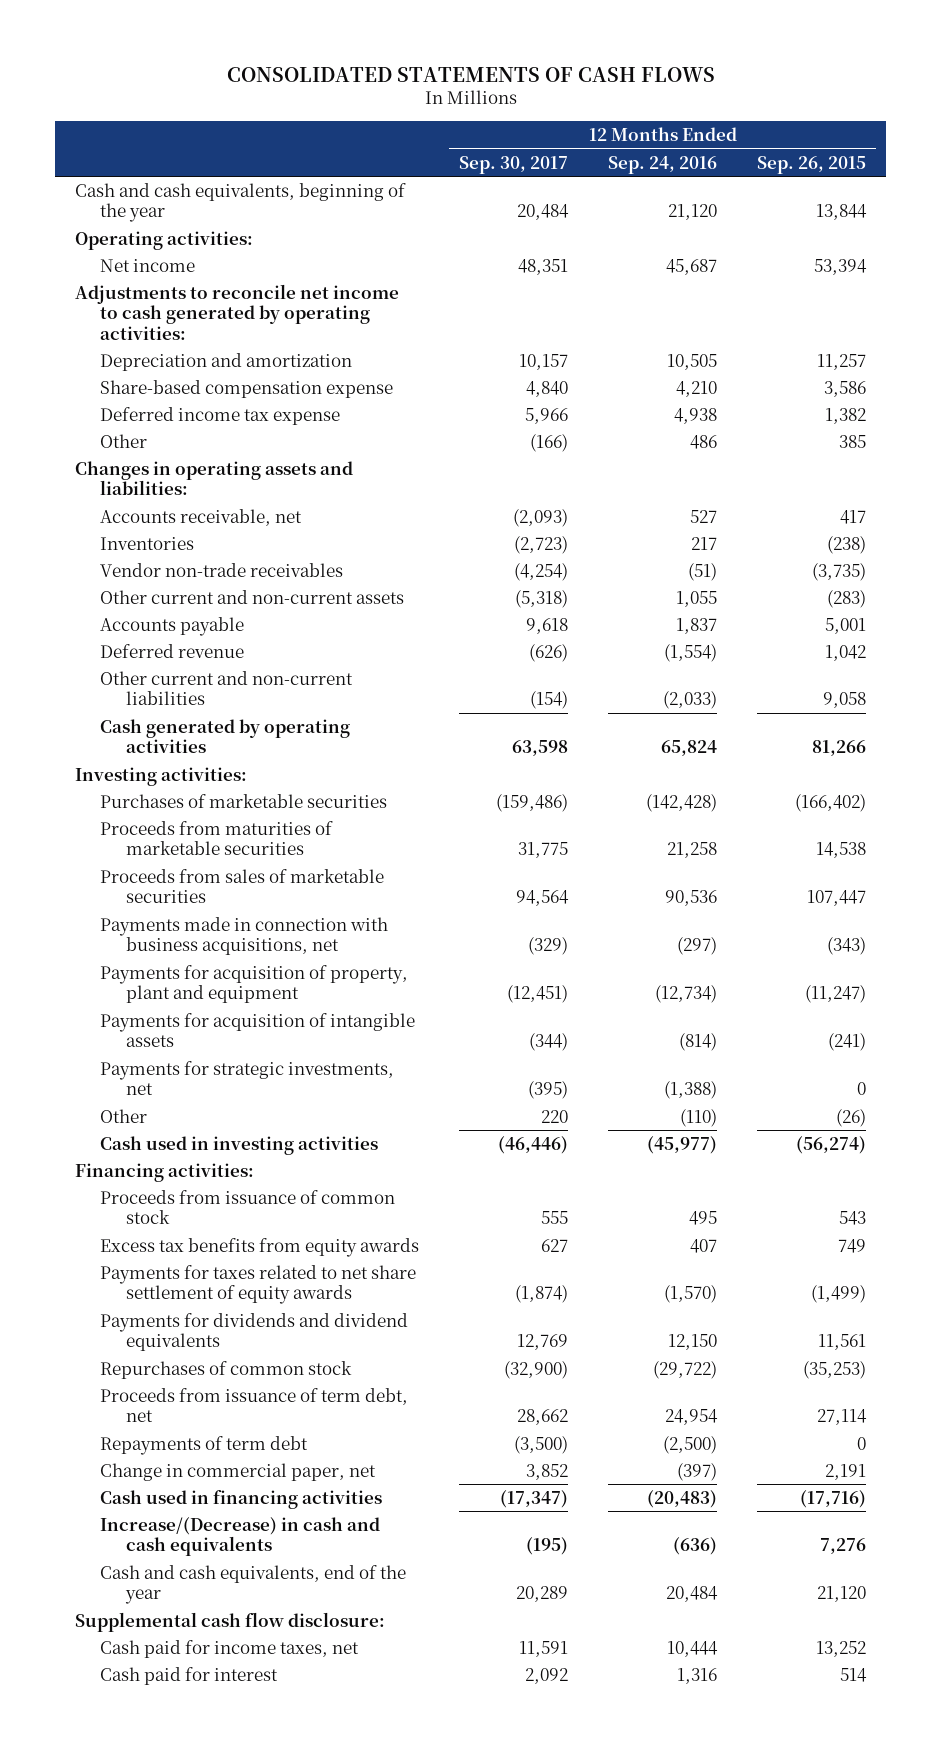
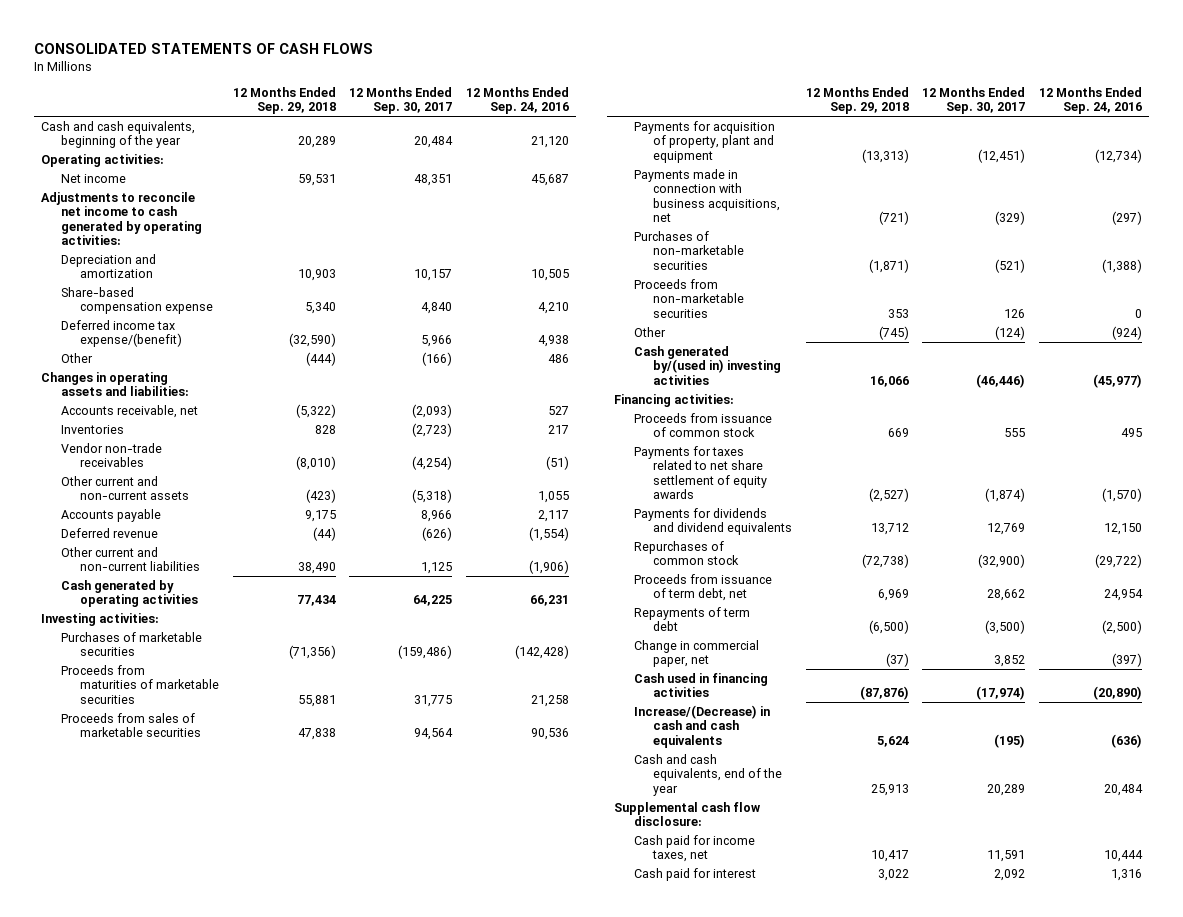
[756,155,866,174] Sep. 26, 2015 -> none
none -> [232,86,336,115] 12 Months Ended Sep. 29, 2018
[100,406,341,425] Deferred income tax expense -> [60,319,183,348] Deferred income tax expense/(benefit)
[526,617,569,634] 9,618 -> [421,509,453,522] 8,966
[676,617,718,634] 1,837 -> [538,509,570,522] 2,117
[530,691,569,710] (154) -> [421,562,453,575] 1,125
[663,691,718,710] (2,033) -> [529,560,570,575] (1,906)
[512,740,569,757] 63,598 -> [413,595,453,607] 64,225
[661,740,718,757] 65,824 -> [530,595,570,607] 66,231
[100,1012,416,1048] Payments for acquisition of intangible assets -> none
[100,1060,395,1096] Payments for strategic investments, net -> none
[100,916,389,956] Payments made in connection with business acquisitions, net -> [633,168,781,223] Payments made in connection with business acquisitions, net
none -> [633,230,745,270] Purchases of non-marketable securities
none -> [633,278,745,318] Proceeds from non-marketable securities
[541,1109,569,1123] 220 -> [995,325,1026,340] (124)
[680,1108,718,1127] (110) -> [1111,325,1142,340] (924)
[100,1135,379,1155] Cash used in investing activities -> [633,345,782,385] Cash generated by/(used in) investing activities
[100,1237,420,1257] Excess tax benefits from equity awards -> none
[500,1489,569,1508] (17,347) -> [976,686,1026,701] (17,974)
[647,1489,718,1508] (20,483) -> [1092,686,1142,701] (20,890)

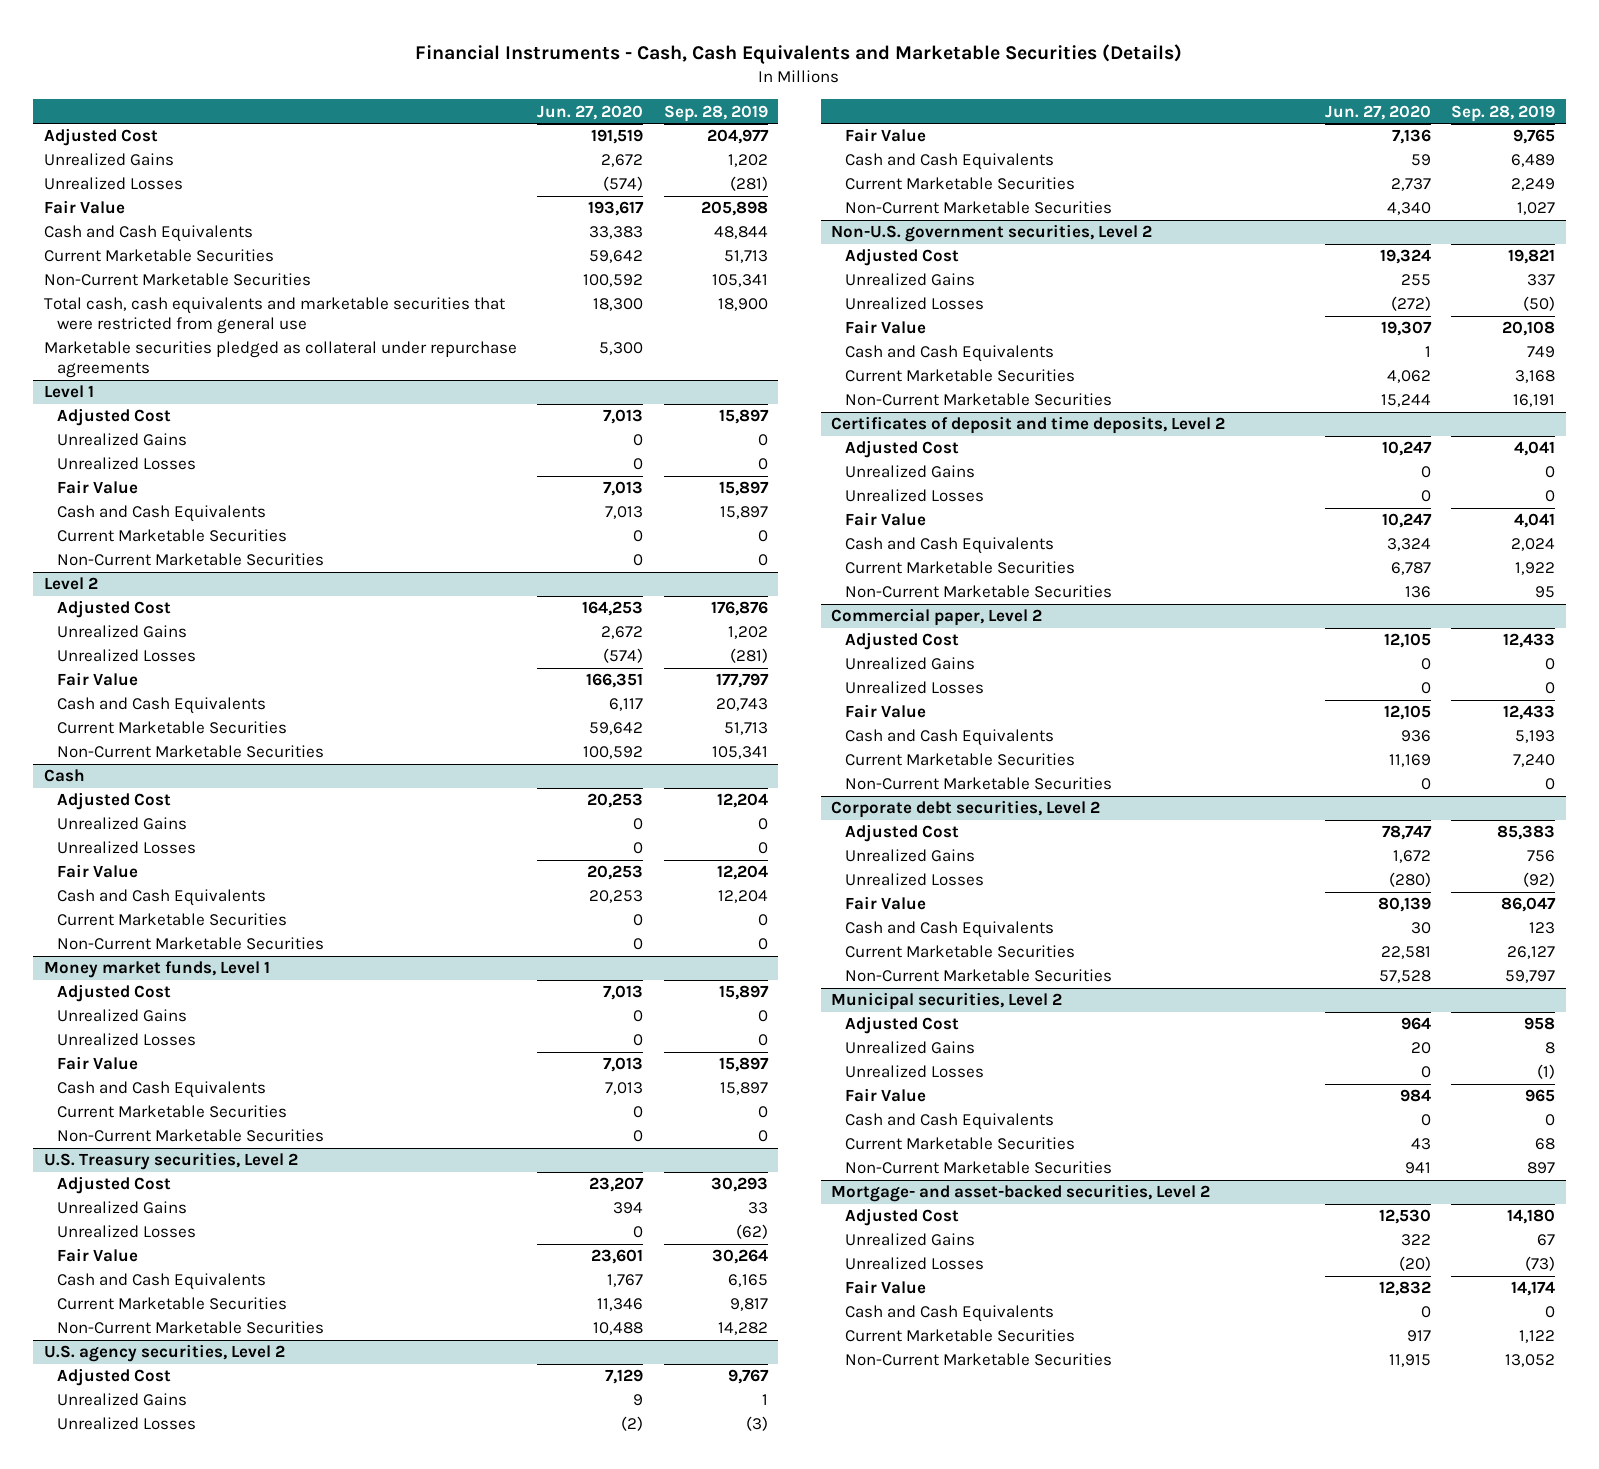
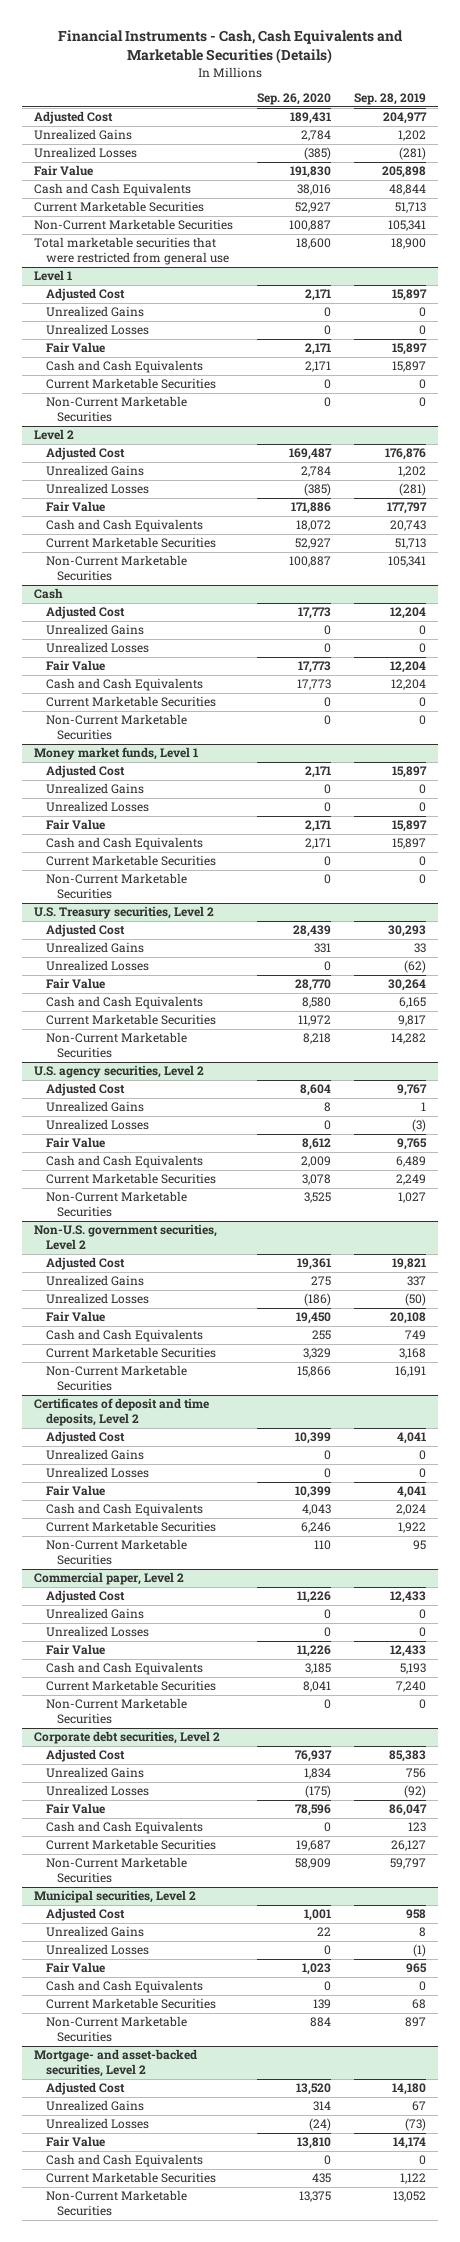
[537,104,644,120] Jun. 27, 2020 -> none
none -> [256,93,331,106] Sep. 26, 2020
[43,341,517,379] Marketable securities pledged as collateral under repurchase agreements -> none
[43,297,505,335] Total cash, cash equivalents and marketable securities that were restricted from general use -> [34,237,229,266] Total marketable securities that were restricted from general use

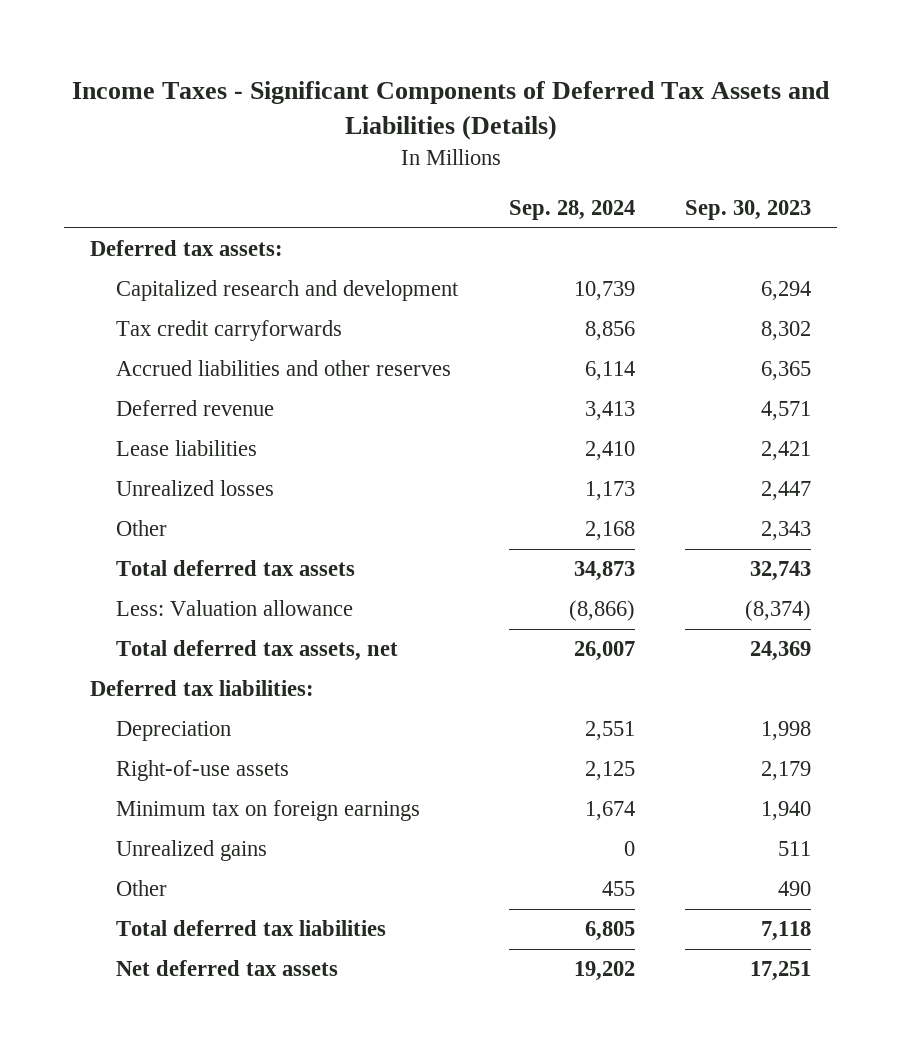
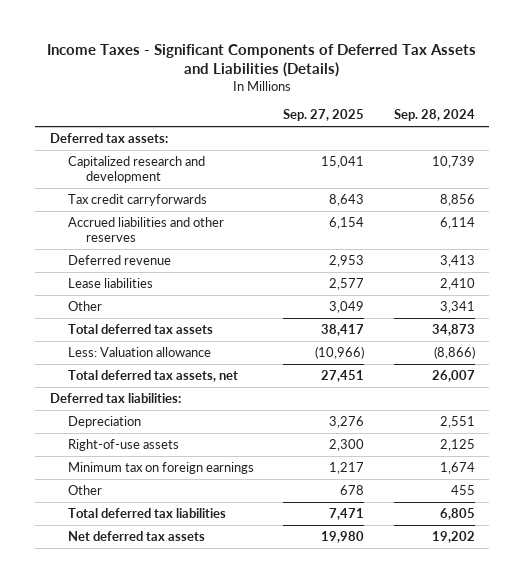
[685,199,812,220] Sep. 30, 2023 -> none
none -> [283,109,365,122] Sep. 27, 2025
[116,480,275,497] Unrealized losses -> none
[584,521,635,541] 2,168 -> [439,300,475,313] 3,341
[116,840,268,862] Unrealized gains -> none

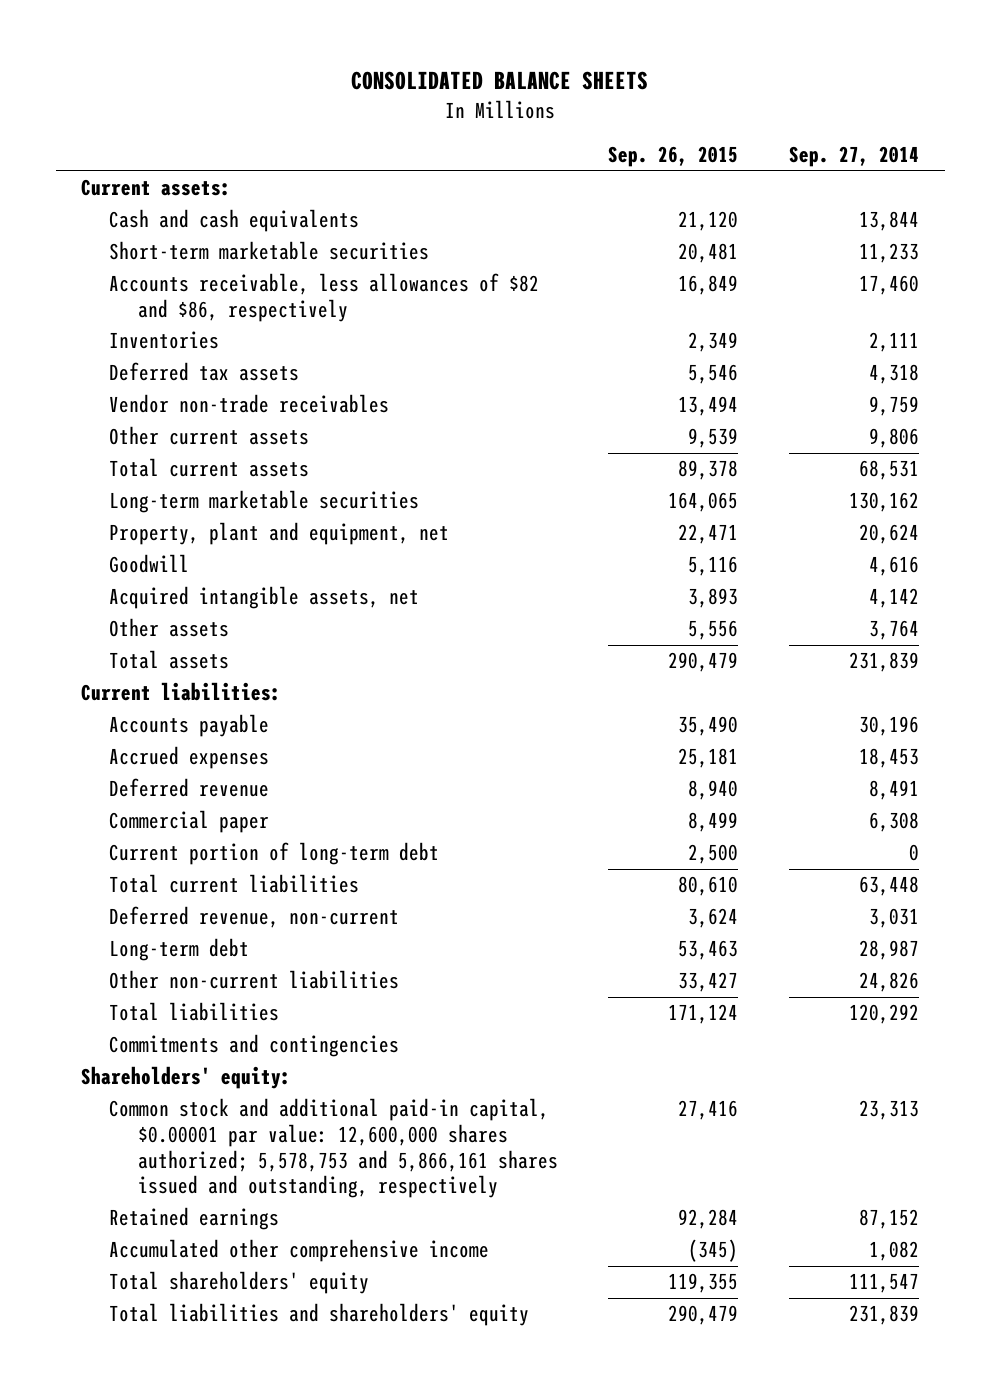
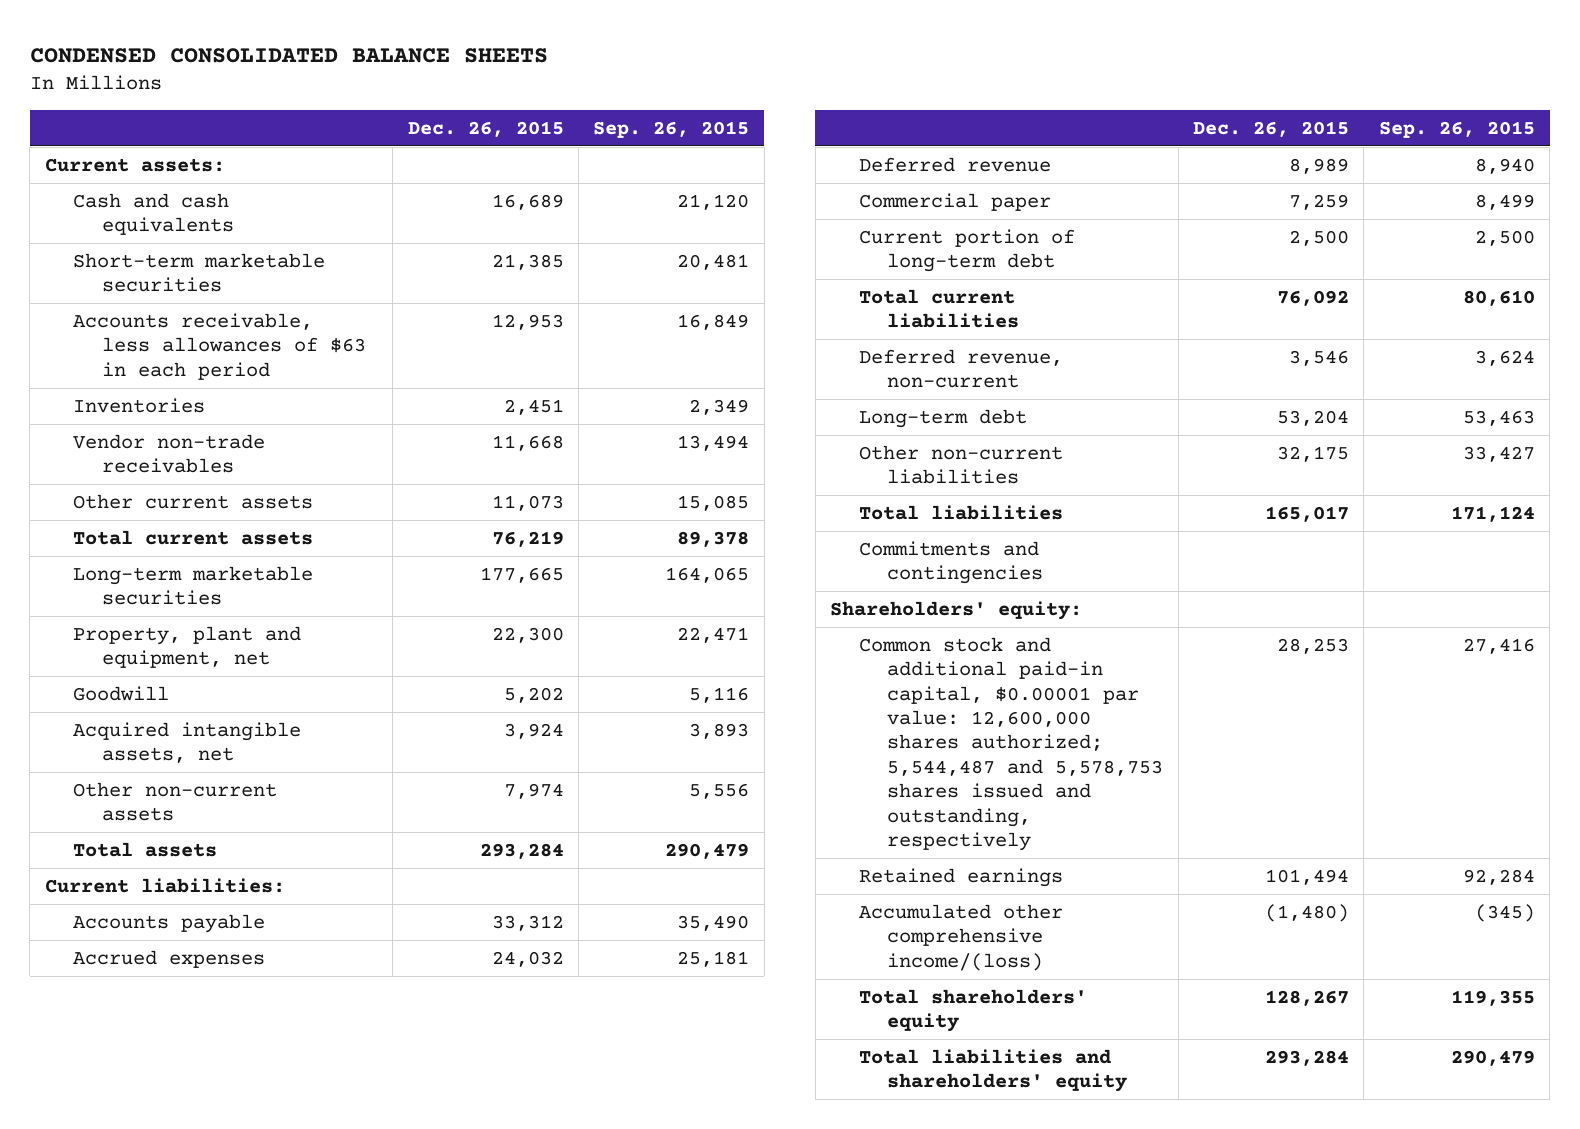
[351,70,649,90] CONSOLIDATED BALANCE SHEETS -> [29,47,548,63] CONDENSED CONSOLIDATED BALANCE SHEETS
[789,146,920,168] Sep. 27, 2014 -> none
none -> [407,120,564,137] Dec. 26, 2015
[109,273,540,323] Accounts receivable, less allowances of $82 and $86, respectively -> [73,312,366,380] Accounts receivable, less allowances of $63 in each period
[109,362,300,382] Deferred tax assets -> none
[688,428,739,449] 9,539 -> [677,494,750,511] 15,085
[109,618,230,638] Other assets -> [73,781,278,822] Other non-current assets
[109,1098,558,1199] Common stock and additional paid-in capital, $0.00001 par value: 12,600,000 shares authorized; 5,578,753 and 5,866,161 shares issued and outstanding, respectively -> [858,636,1164,852] Common stock and additional paid-in capital, $0.00001 par value: 12,600,000 shares authorized; 5,544,487 and 5,578,753 shares issued and outstanding, respectively
[109,1239,490,1263] Accumulated other comprehensive income -> [858,903,1063,971] Accumulated other comprehensive income/(loss)

